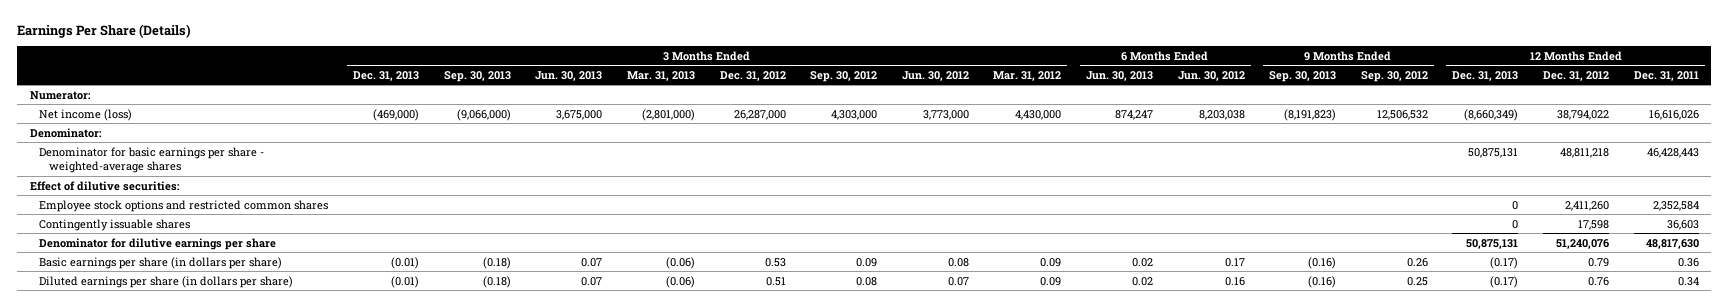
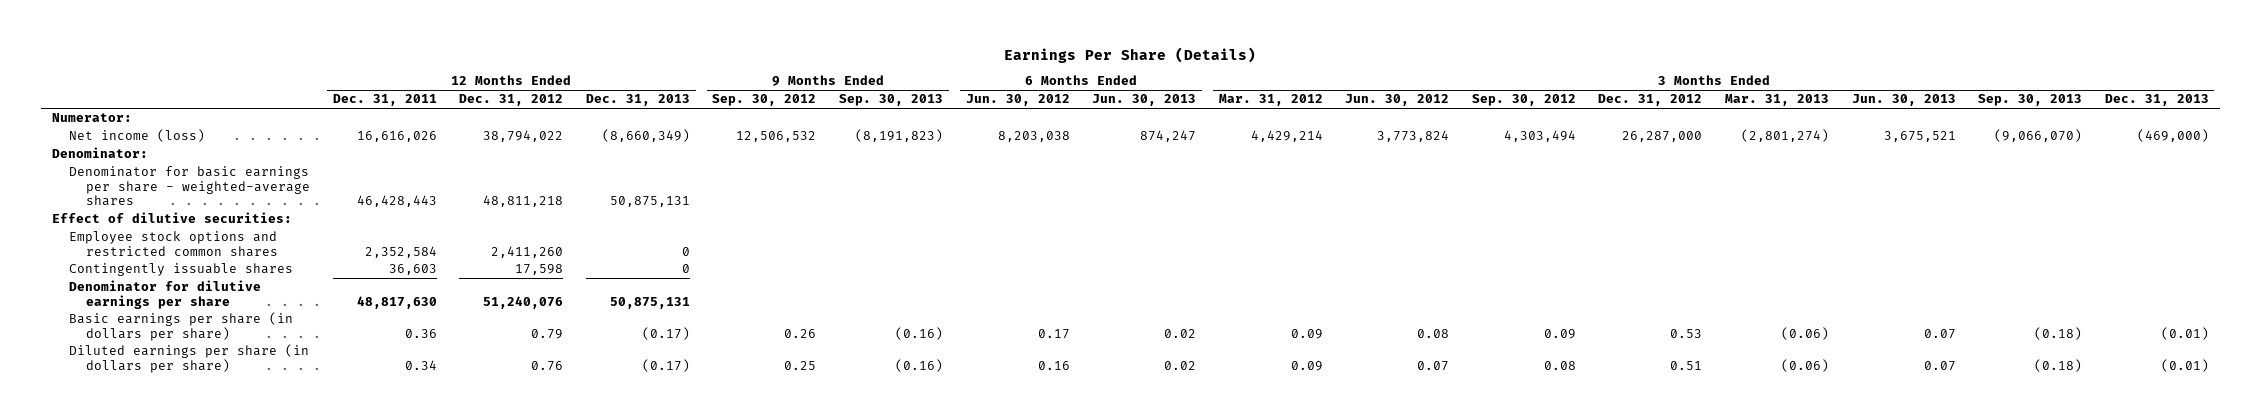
[456,108,511,121] (9,066,000) -> [1994,129,2083,143] (9,066,070)
[556,109,603,120] 3,675,000 -> [1883,131,1956,143] 3,675,521
[641,108,695,121] (2,801,000) -> [1741,129,1830,143] (2,801,274)
[831,109,878,120] 4,303,000 -> [1503,130,1576,143] 4,303,494
[922,109,969,120] 3,773,000 -> [1377,130,1450,143] 3,773,824
[1015,109,1062,120] 4,430,000 -> [1250,130,1323,143] 4,429,214

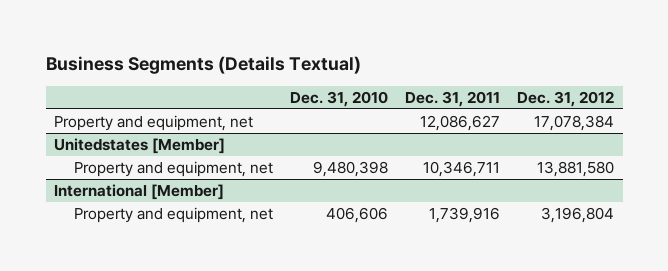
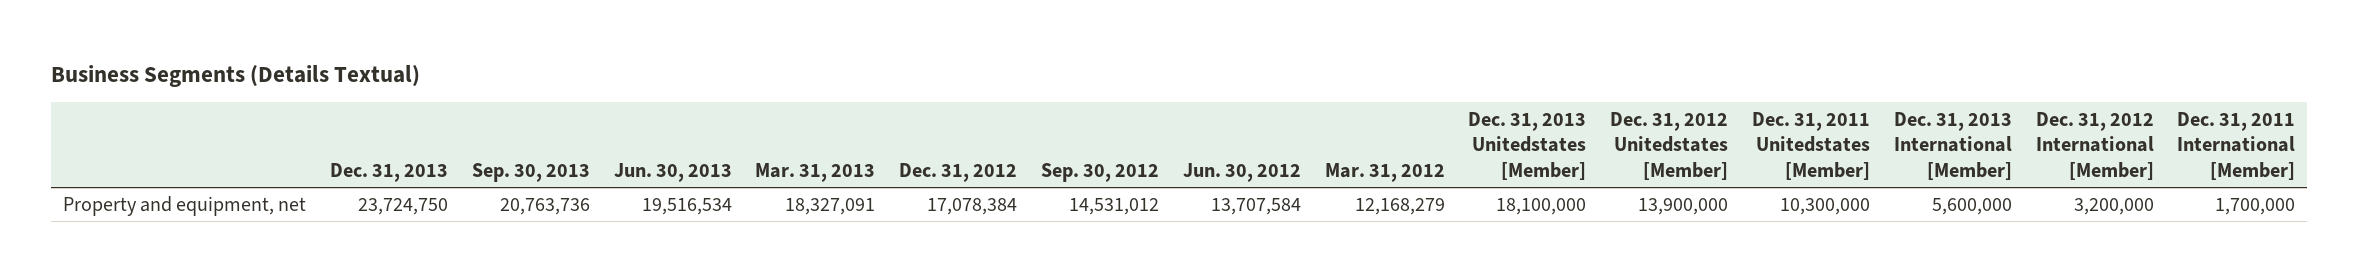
[290,90,389,107] Dec. 31, 2010 -> none
[405,90,501,107] Dec. 31, 2011 -> none
none -> [330,162,449,182] Dec. 31, 2013
none -> [471,162,590,182] Sep. 30, 2013
none -> [613,162,732,182] Jun. 30, 2013
none -> [755,162,876,182] Mar. 31, 2013
none -> [1041,162,1160,182] Sep. 30, 2012
none -> [1182,162,1301,182] Jun. 30, 2012
none -> [1324,162,1445,182] Mar. 31, 2012
none -> [1468,111,1587,180] Dec. 31, 2013 Unitedstates [Member]
none -> [1610,111,1729,180] Dec. 31, 2012 Unitedstates [Member]
none -> [1751,111,1870,180] Dec. 31, 2011 Unitedstates [Member]
none -> [1893,111,2012,180] Dec. 31, 2013 International [Member]
none -> [2035,111,2154,180] Dec. 31, 2012 International [Member]
none -> [2177,111,2296,180] Dec. 31, 2011 International [Member]
[54,138,226,155] Unitedstates [Member] -> none
[74,161,274,178] Property and equipment, net -> none
[54,184,225,201] International [Member] -> none
[74,207,274,224] Property and equipment, net -> none

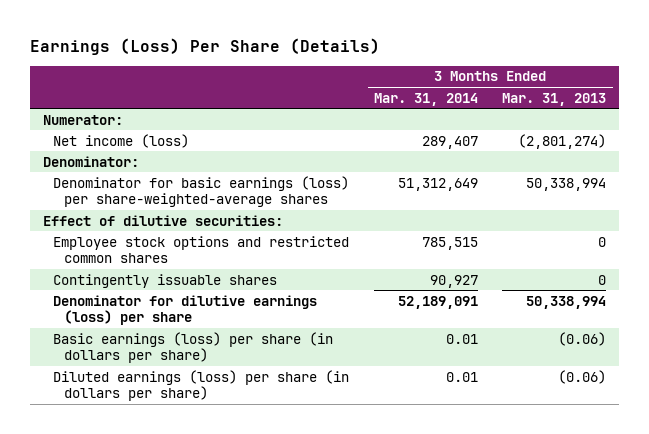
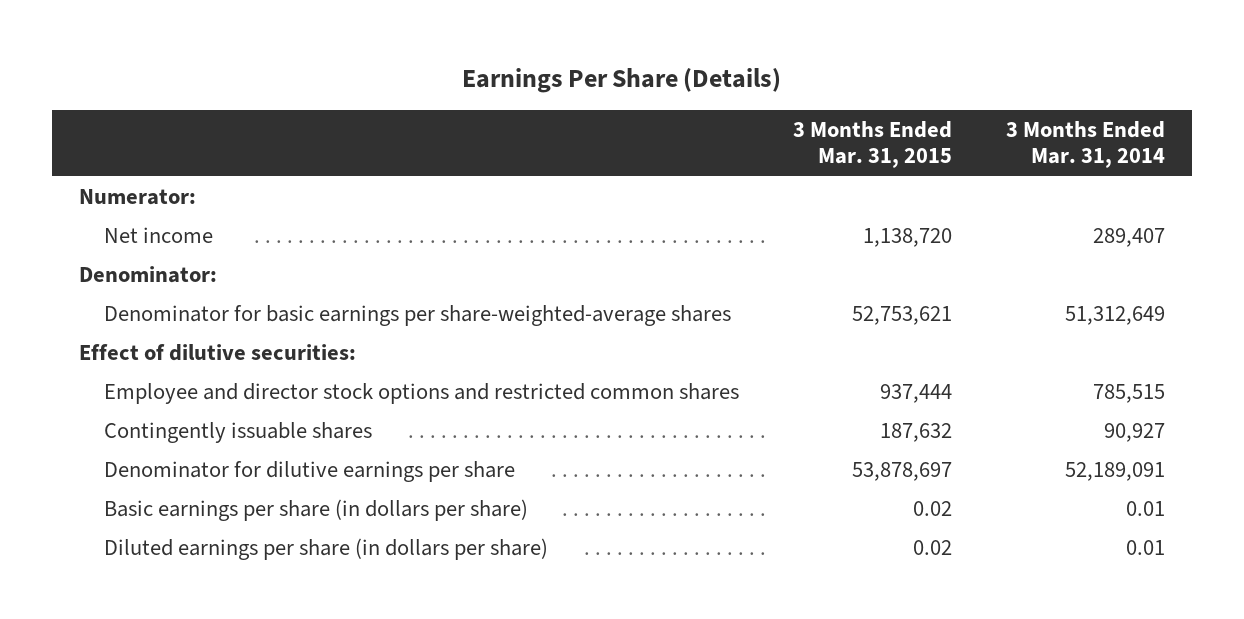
[30,37,381,55] Earnings (Loss) Per Share (Details) -> [461,67,781,93] Earnings Per Share (Details)
[502,92,607,106] Mar. 31, 2013 -> none
none -> [793,120,953,169] 3 Months Ended Mar. 31, 2015
[53,133,190,148] Net income (loss) -> [104,227,214,244] Net income
[53,175,350,208] Denominator for basic earnings (loss) per share-weighted-average shares -> [104,305,732,327] Denominator for basic earnings per share-weighted-average shares
[53,235,350,264] Employee stock options and restricted common shares -> [104,383,740,405] Employee and director stock options and restricted common shares
[53,294,318,326] Denominator for dilutive earnings (loss) per share -> [104,461,516,483] Denominator for dilutive earnings per share
[53,331,334,364] Basic earnings (loss) per share (in dollars per share) -> [104,499,529,522] Basic earnings per share (in dollars per share)
[53,369,350,402] Diluted earnings (loss) per share (in dollars per share) -> [104,538,549,561] Diluted earnings per share (in dollars per share)

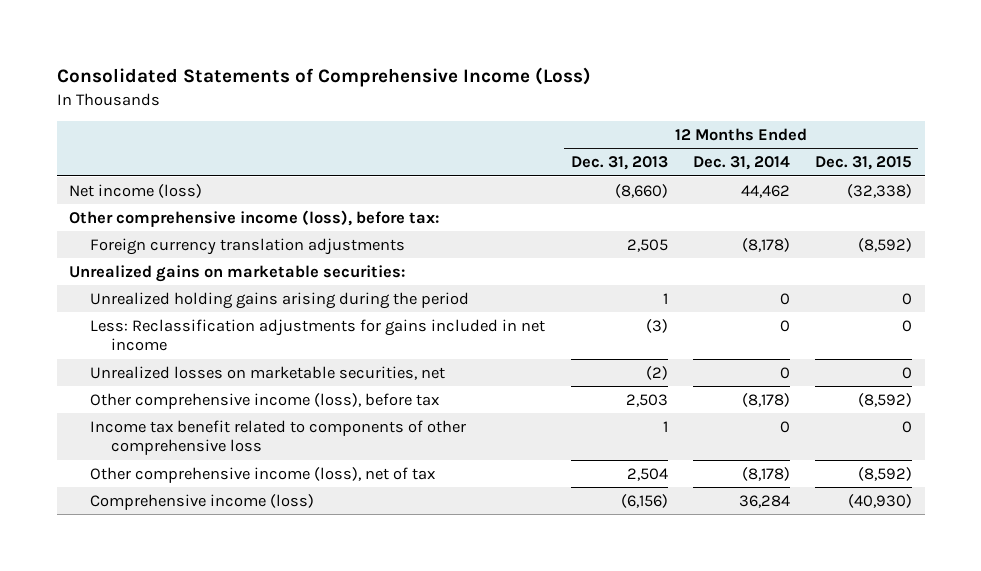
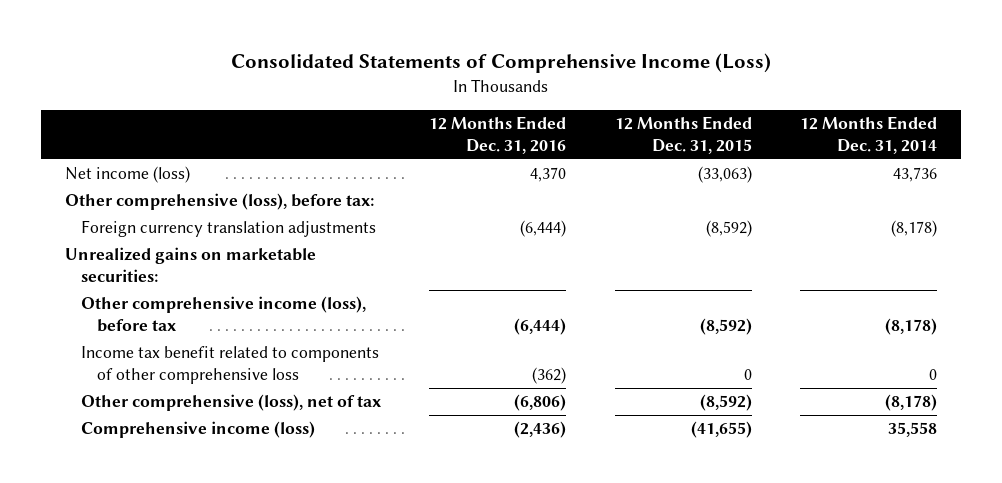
[570,156,668,171] Dec. 31, 2013 -> none
none -> [429,115,567,154] 12 Months Ended Dec. 31, 2016
[740,184,790,198] 44,462 -> [892,167,937,183] 43,736
[847,183,913,198] (32,338) -> [697,166,752,184] (33,063)
[69,209,440,227] Other comprehensive income (loss), before tax: -> [64,193,374,211] Other comprehensive (loss), before tax:
[90,291,470,309] Unrealized holding gains arising during the period -> none
[90,318,546,352] Less: Reclassification adjustments for gains included in net income -> none
[90,365,446,380] Unrealized losses on marketable securities, net -> none
[90,466,436,483] Other comprehensive income (loss), net of tax -> [81,394,382,412] Other comprehensive (loss), net of tax
[738,494,790,508] 36,284 -> [887,422,937,438] 35,558
[848,493,913,508] (40,930) -> [690,421,752,439] (41,655)

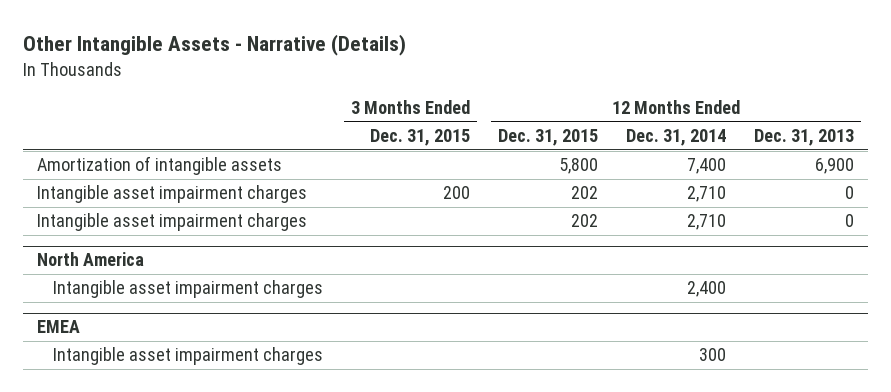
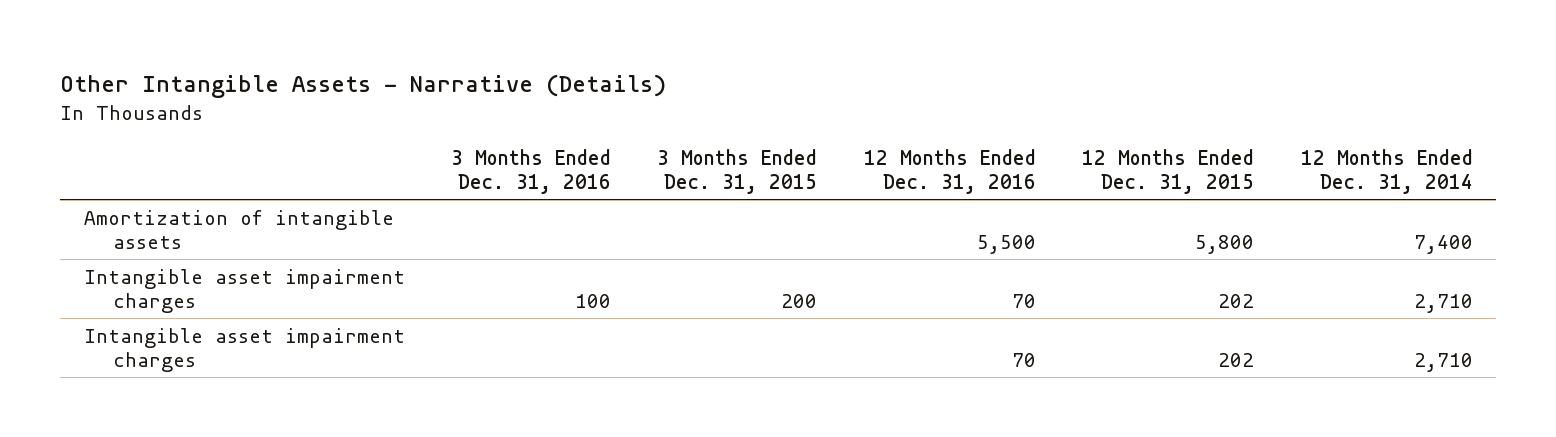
[754,129,855,147] Dec. 31, 2013 -> none
none -> [450,148,611,194] 3 Months Ended Dec. 31, 2016
none -> [863,148,1036,194] 12 Months Ended Dec. 31, 2016
[36,252,144,267] North America -> none
[52,280,323,299] Intangible asset impairment charges -> none
[36,320,80,334] EMEA -> none
[52,347,323,366] Intangible asset impairment charges -> none

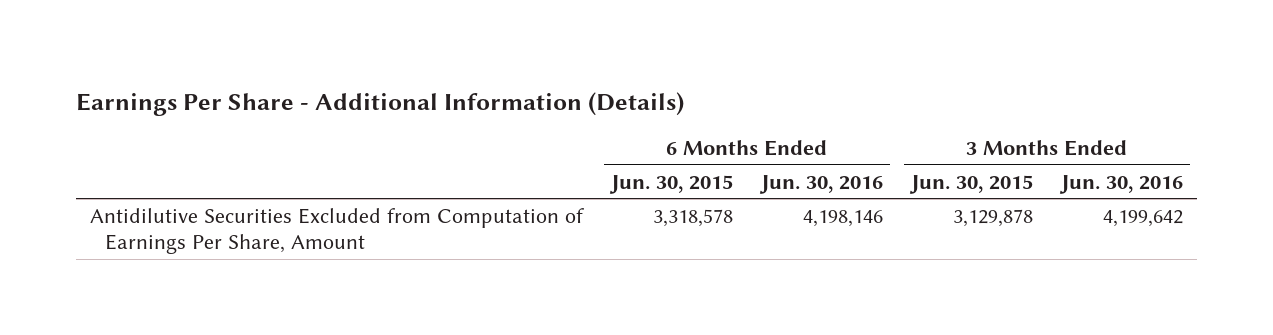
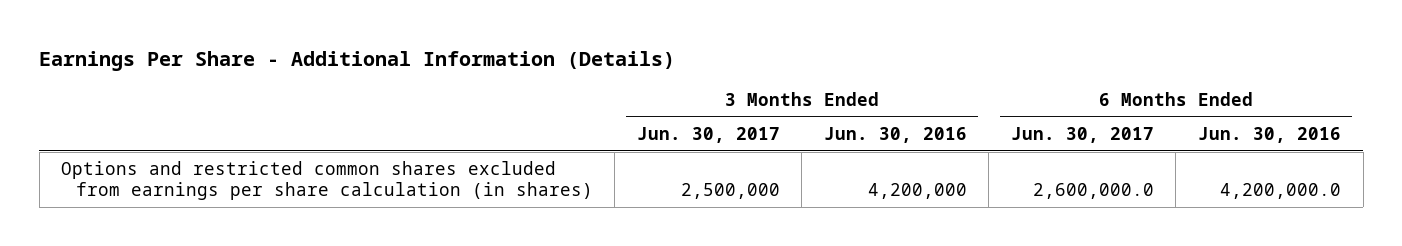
[608,174,733,194] Jun. 30, 2015 -> none
[909,174,1034,194] Jun. 30, 2015 -> none
none -> [636,126,780,143] Jun. 30, 2017
none -> [1010,126,1154,143] Jun. 30, 2017
[89,207,584,254] Antidilutive Securities Excluded from Computation of Earnings Per Share, Amount -> [61,161,593,201] Options and restricted common shares excluded from earnings per share calculation (in shares)
[802,209,883,227] 4,198,146 -> [1219,183,1341,200] 4,200,000.0
[1103,209,1184,227] 4,199,642 -> [867,183,967,200] 4,200,000

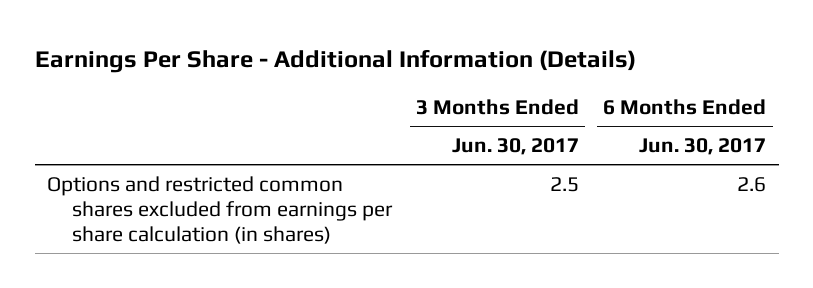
[823,126,967,143] Jun. 30, 2016 -> none
[1197,126,1341,143] Jun. 30, 2016 -> none
[680,183,780,200] 2,500,000 -> [550,176,580,192] 2.5
[1032,183,1154,200] 2,600,000.0 -> [737,176,767,192] 2.6

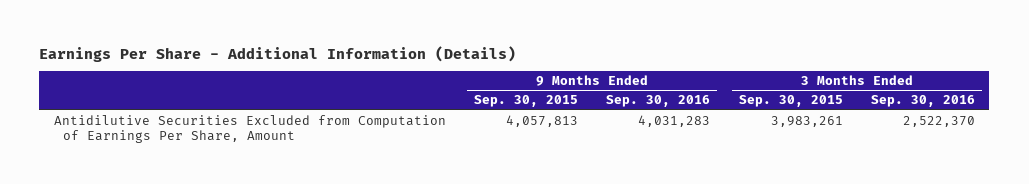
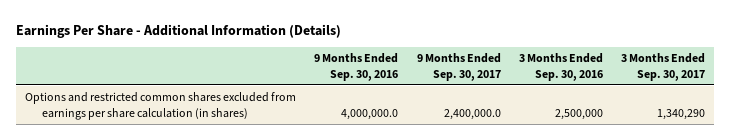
[473,95,578,108] Sep. 30, 2015 -> none
[738,95,843,108] Sep. 30, 2015 -> none
none -> [416,53,501,81] 9 Months Ended Sep. 30, 2017
none -> [621,53,706,81] 3 Months Ended Sep. 30, 2017
[53,114,446,144] Antidilutive Securities Excluded from Computation of Earnings Per Share, Amount -> [24,92,296,120] Options and restricted common shares excluded from earnings per share calculation (in shares)
[638,114,711,127] 4,031,283 -> [341,108,399,120] 4,000,000.0
[903,115,976,127] 2,522,370 -> [554,108,603,120] 2,500,000

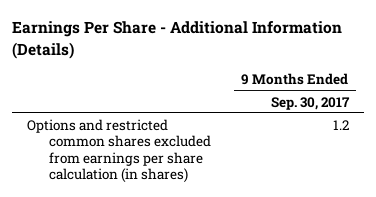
[314,53,399,81] 9 Months Ended Sep. 30, 2016 -> none
[518,53,603,81] 3 Months Ended Sep. 30, 2016 -> none
[621,53,706,81] 3 Months Ended Sep. 30, 2017 -> none
[443,108,501,120] 2,400,000.0 -> [332,120,349,131] 1.2

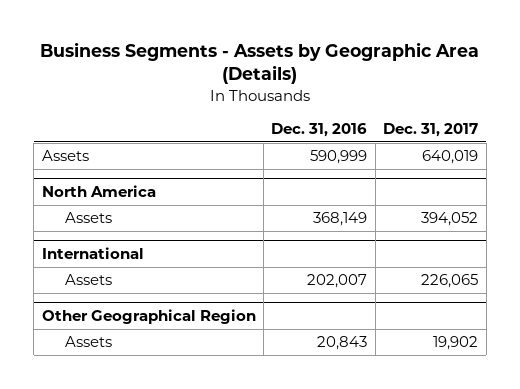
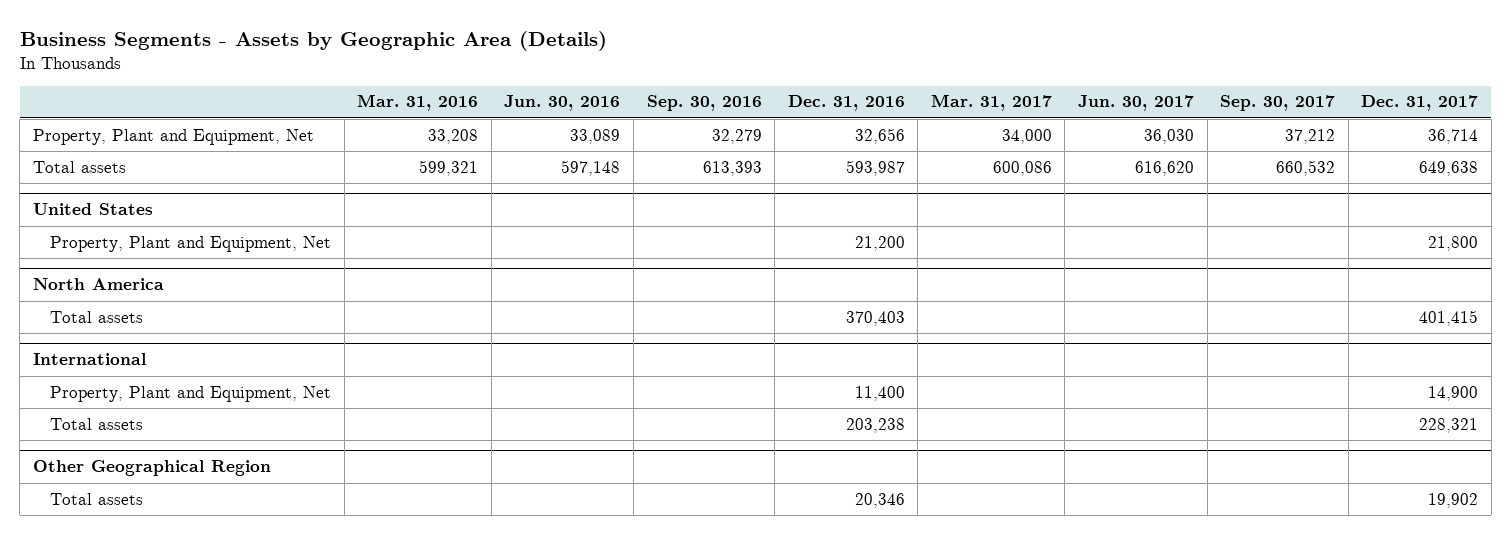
none -> [357,94,479,112] Mar. 31, 2016
none -> [504,95,621,112] Jun. 30, 2016
none -> [646,95,762,112] Sep. 30, 2016
none -> [930,94,1052,112] Mar. 31, 2017
none -> [1078,95,1195,112] Jun. 30, 2017
none -> [1220,95,1336,112] Sep. 30, 2017
none -> [32,128,314,145] Property, Plant and Equipment, Net
[41,150,89,162] Assets -> [32,160,126,173] Total assets
[310,150,368,165] 590,999 -> [845,159,905,176] 593,987
[422,150,479,165] 640,019 -> [1419,160,1479,176] 649,638
none -> [32,203,153,216] United States
none -> [50,235,332,252] Property, Plant and Equipment, Net
[65,212,113,224] Assets -> [50,310,144,323] Total assets
[313,212,368,227] 368,149 -> [845,310,905,326] 370,403
[421,212,479,227] 394,052 -> [1419,309,1479,326] 401,415
none -> [50,385,332,402] Property, Plant and Equipment, Net
[65,274,113,286] Assets -> [50,417,144,430] Total assets
[307,274,368,289] 202,007 -> [845,417,905,433] 203,238
[421,274,479,289] 226,065 -> [1419,417,1479,433] 228,321
[65,336,113,348] Assets -> [50,492,144,505] Total assets
[317,336,368,351] 20,843 -> [854,492,905,508] 20,346

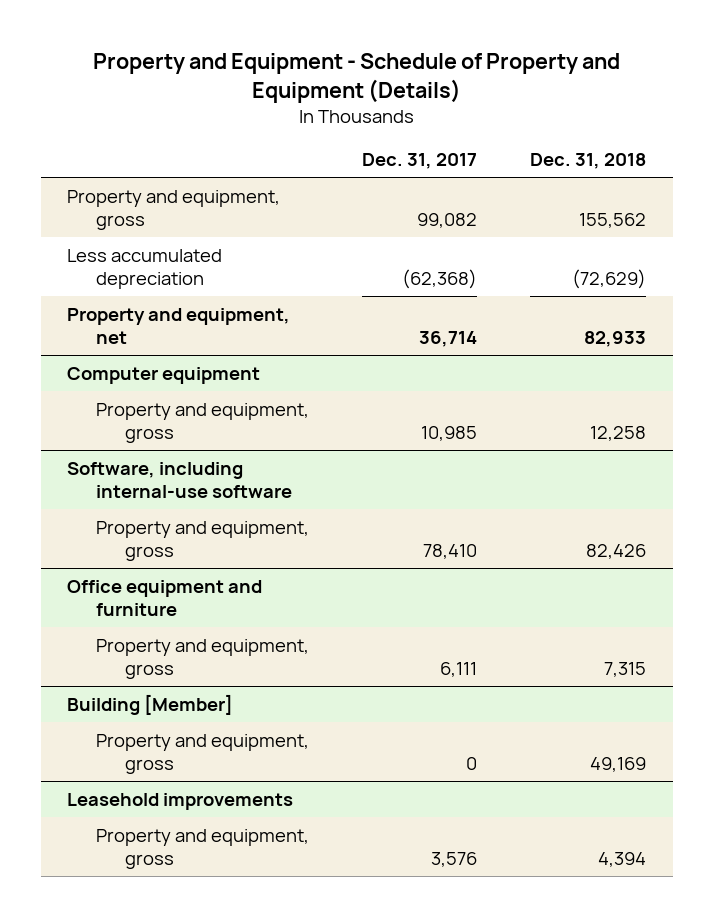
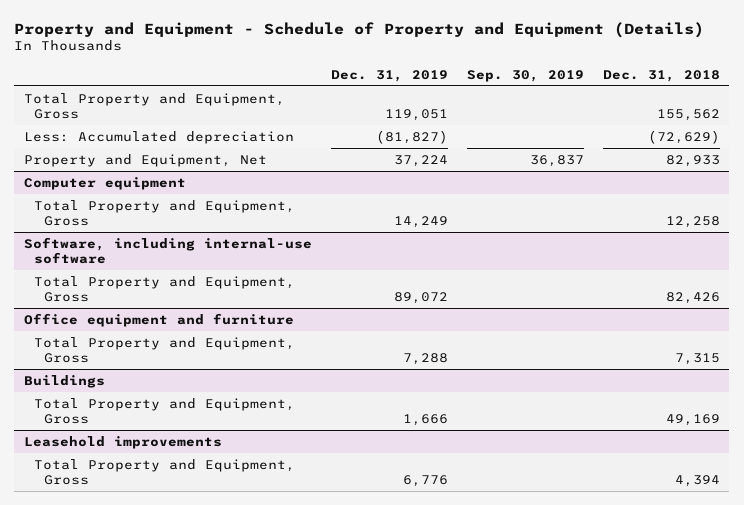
[362,153,478,170] Dec. 31, 2017 -> none
none -> [330,69,448,82] Dec. 31, 2019
none -> [466,69,584,82] Sep. 30, 2019
[67,189,281,230] Property and equipment, gross -> [23,92,285,119] Total Property and Equipment, Gross
[67,248,223,289] Less accumulated depreciation -> [23,130,294,144] Less: Accumulated depreciation
[67,307,291,344] Property and equipment, net -> [23,153,267,167] Property and Equipment, Net
[96,402,310,443] Property and equipment, gross -> [33,199,295,226] Total Property and Equipment, Gross
[96,520,310,561] Property and equipment, gross -> [33,275,295,302] Total Property and Equipment, Gross
[96,638,310,679] Property and equipment, gross -> [33,336,295,363] Total Property and Equipment, Gross
[67,693,234,715] Building [Member] -> [23,374,105,388] Buildings
[96,733,310,774] Property and equipment, gross -> [33,397,295,424] Total Property and Equipment, Gross
[96,828,310,869] Property and equipment, gross -> [33,458,295,485] Total Property and Equipment, Gross

